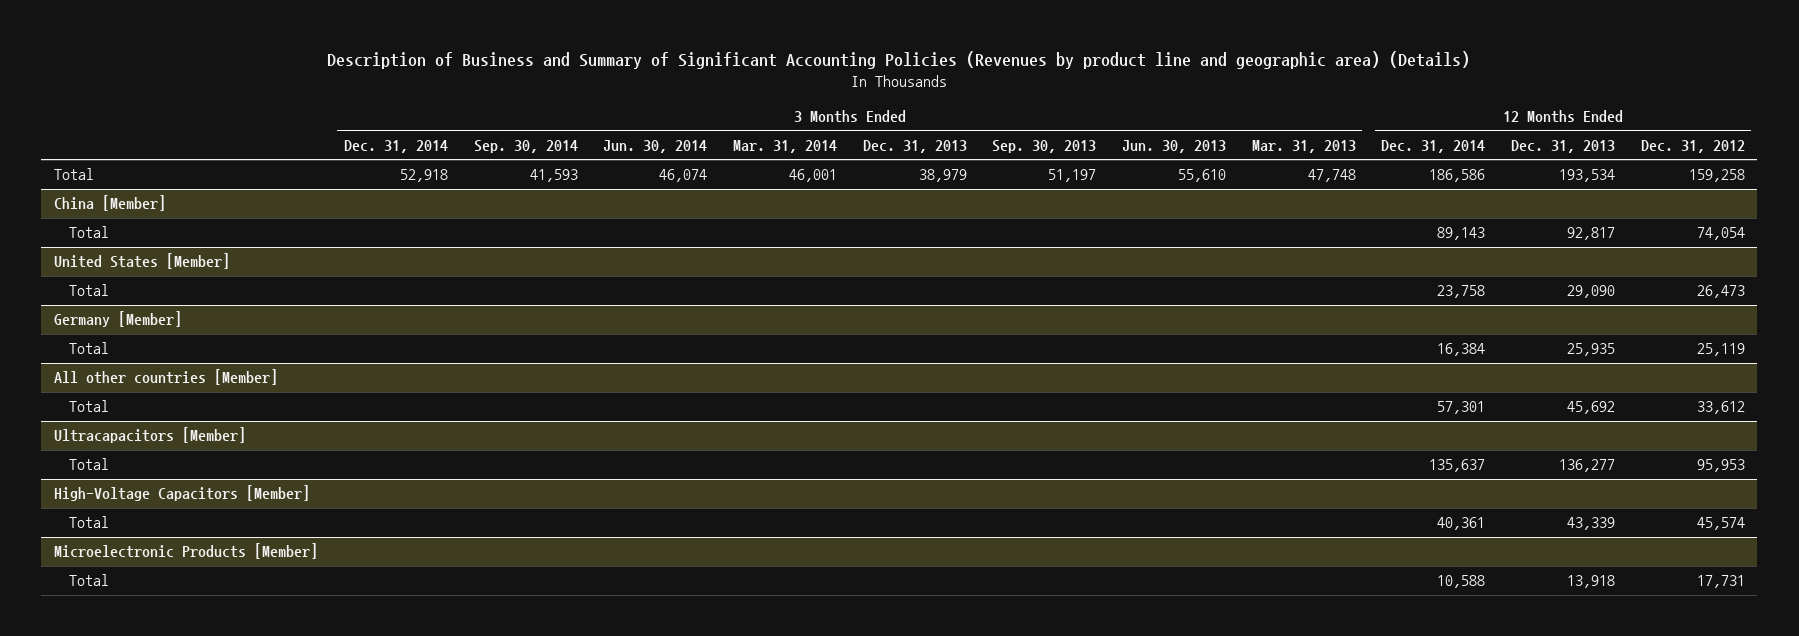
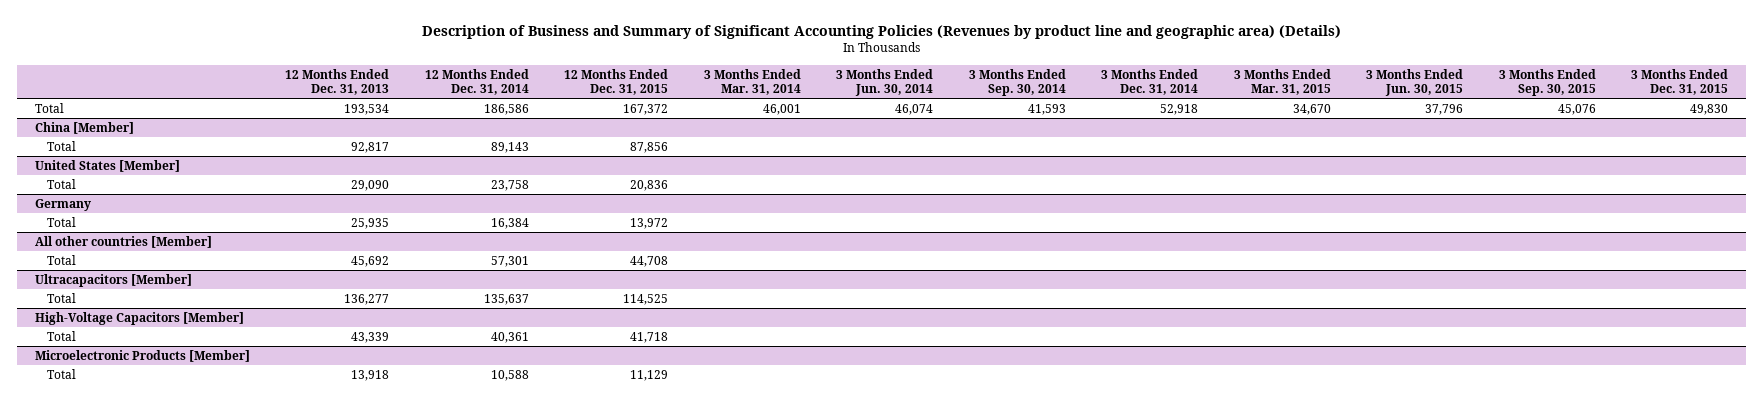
[862,139,967,153] Dec. 31, 2013 -> none
[992,139,1097,153] Sep. 30, 2013 -> none
[1121,139,1226,153] Jun. 30, 2013 -> none
[1251,139,1356,153] Mar. 31, 2013 -> none
[1640,139,1745,153] Dec. 31, 2012 -> none
none -> [564,68,669,96] 12 Months Ended Dec. 31, 2015
none -> [1233,68,1331,96] 3 Months Ended Mar. 31, 2015
none -> [1366,68,1464,97] 3 Months Ended Jun. 30, 2015
none -> [1498,68,1596,97] 3 Months Ended Sep. 30, 2015
none -> [1631,68,1729,96] 3 Months Ended Dec. 31, 2015
[54,311,183,328] Germany [Member] -> [34,198,91,211] Germany

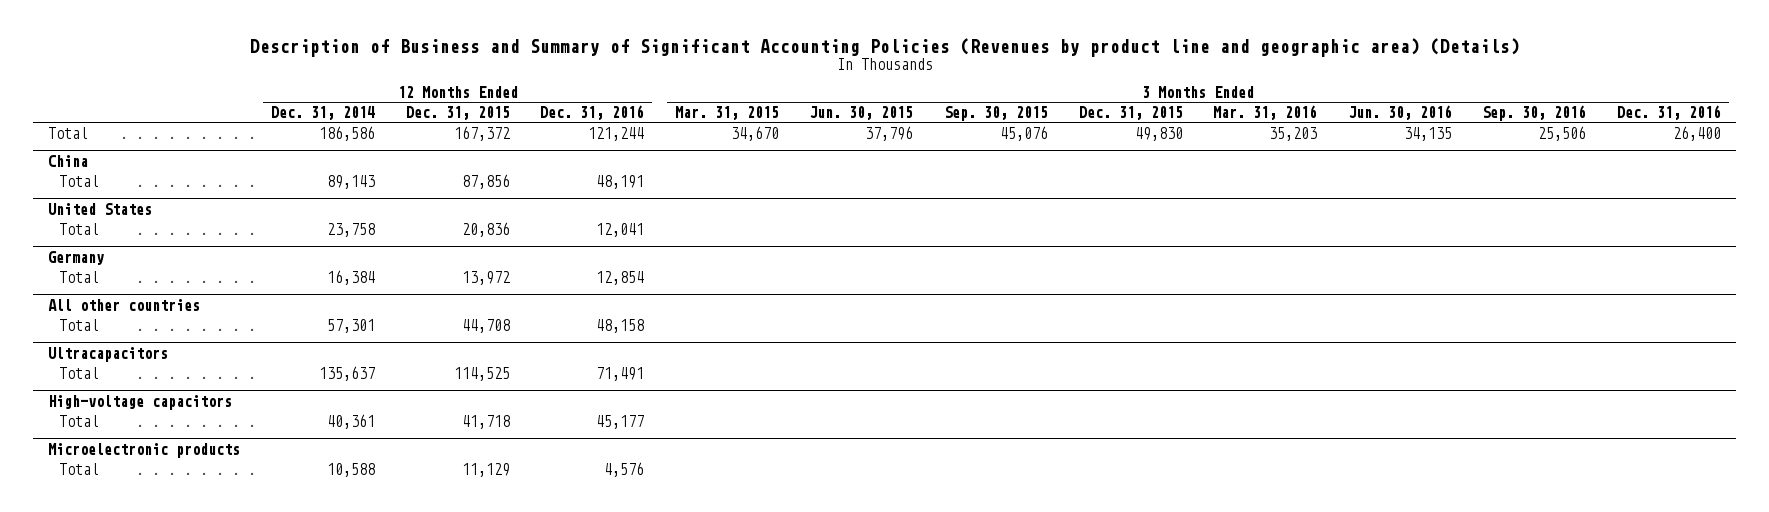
[285,68,390,96] 12 Months Ended Dec. 31, 2013 -> none
[703,68,801,96] 3 Months Ended Mar. 31, 2014 -> none
[836,68,934,97] 3 Months Ended Jun. 30, 2014 -> none
[968,68,1066,97] 3 Months Ended Sep. 30, 2014 -> none
[1101,68,1199,96] 3 Months Ended Dec. 31, 2014 -> none
none -> [540,105,645,121] Dec. 31, 2016
none -> [1213,105,1318,121] Mar. 31, 2016
none -> [1347,105,1452,121] Jun. 30, 2016
none -> [1482,105,1587,122] Sep. 30, 2016
none -> [1617,105,1722,121] Dec. 31, 2016
[34,121,134,134] China [Member] -> [48,154,89,167] China
[34,159,180,172] United States [Member] -> [48,202,153,215] United States
[34,235,212,248] All other countries [Member] -> [48,298,201,311] All other countries
[34,273,192,287] Ultracapacitors [Member] -> [48,346,169,362] Ultracapacitors
[34,311,244,325] High-Voltage Capacitors [Member] -> [48,394,233,410] High-voltage capacitors
[34,349,250,362] Microelectronic Products [Member] -> [48,442,241,458] Microelectronic products

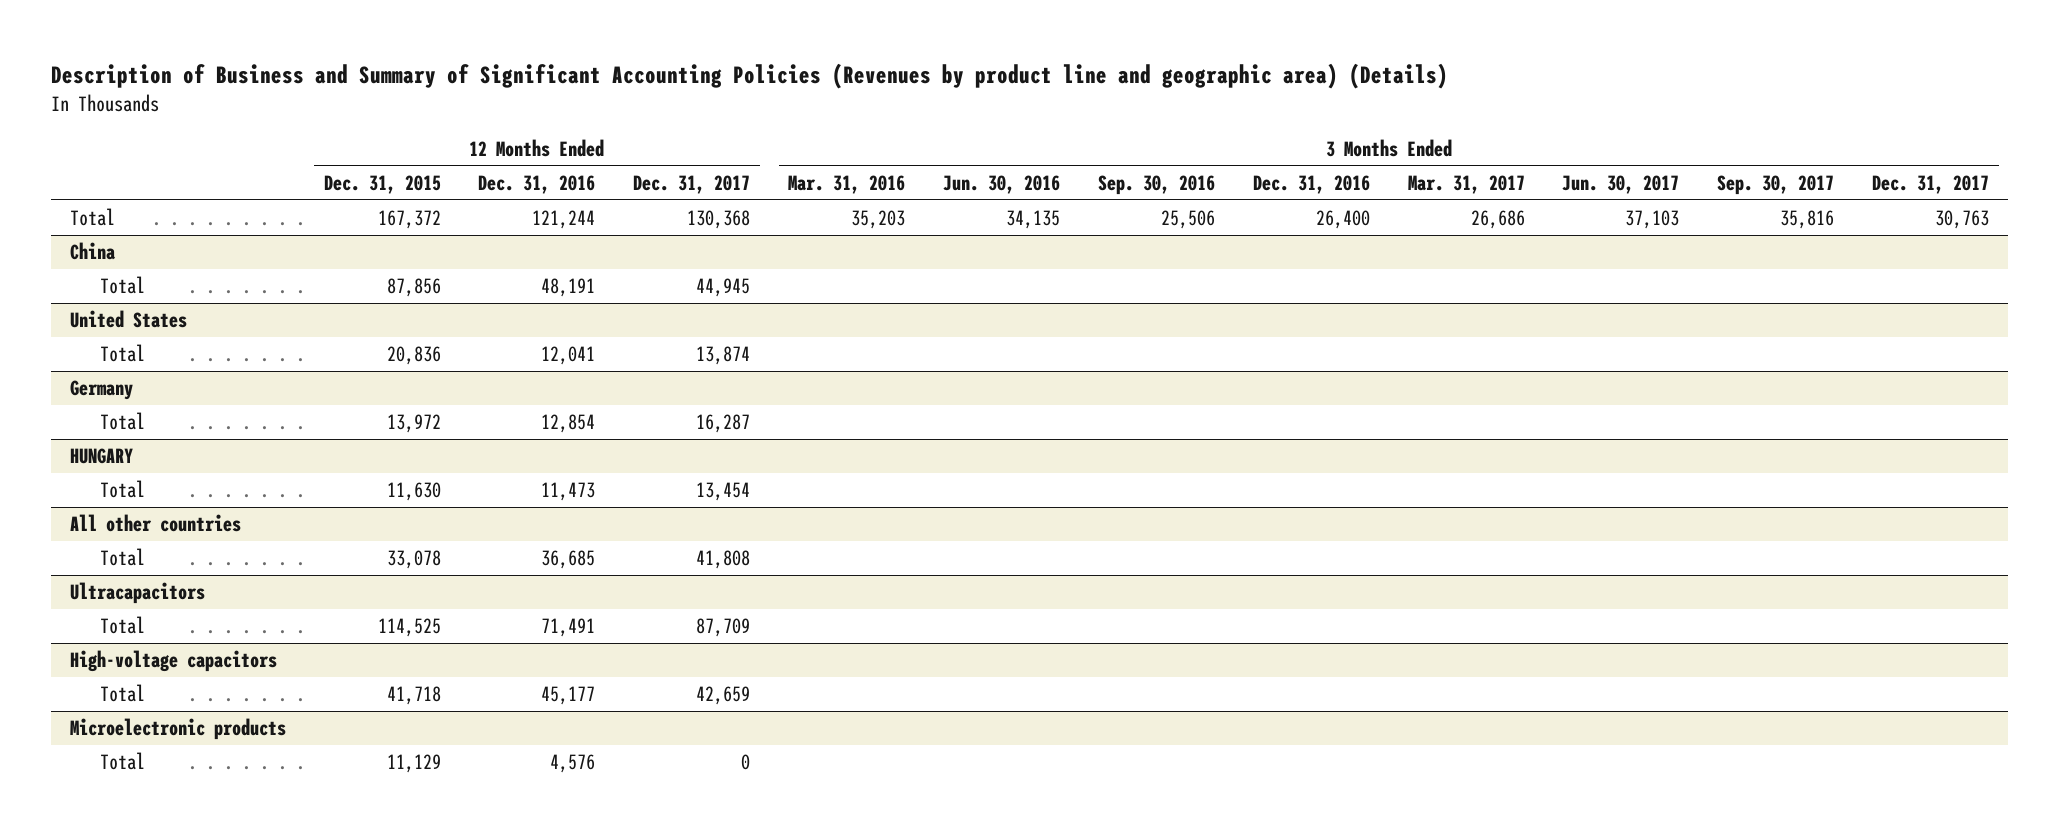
[270,106,375,121] Dec. 31, 2014 -> none
[674,106,779,121] Mar. 31, 2015 -> none
[809,106,914,121] Jun. 30, 2015 -> none
[944,106,1049,122] Sep. 30, 2015 -> none
[1078,106,1183,121] Dec. 31, 2015 -> none
none -> [633,174,751,194] Dec. 31, 2017
none -> [1407,174,1525,194] Mar. 31, 2017
none -> [1562,174,1680,194] Jun. 30, 2017
none -> [1717,174,1835,195] Sep. 30, 2017
none -> [1872,174,1990,194] Dec. 31, 2017
none -> [69,448,133,465] HUNGARY
none -> [99,480,145,499] Total
[461,318,510,333] 44,708 -> [386,550,441,570] 33,078
[596,318,645,333] 48,158 -> [541,550,596,570] 36,685

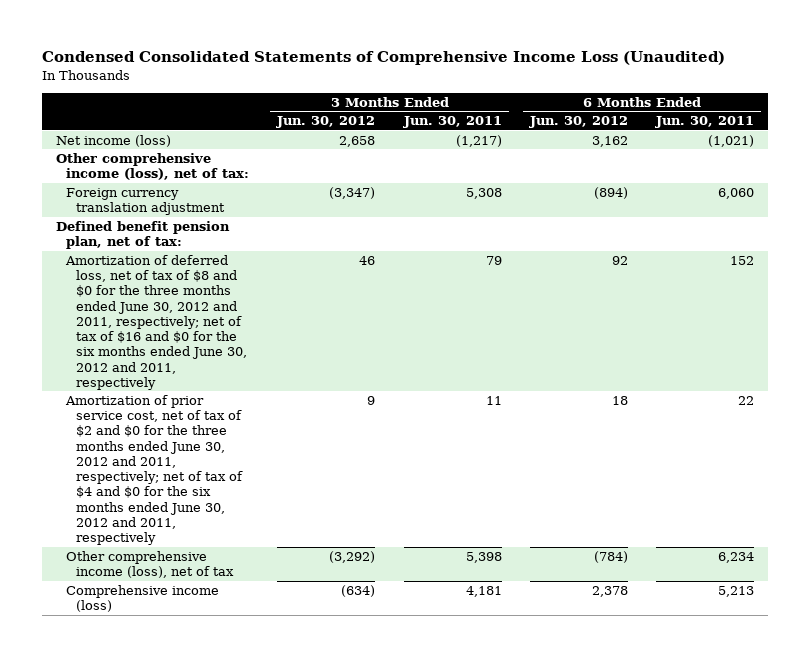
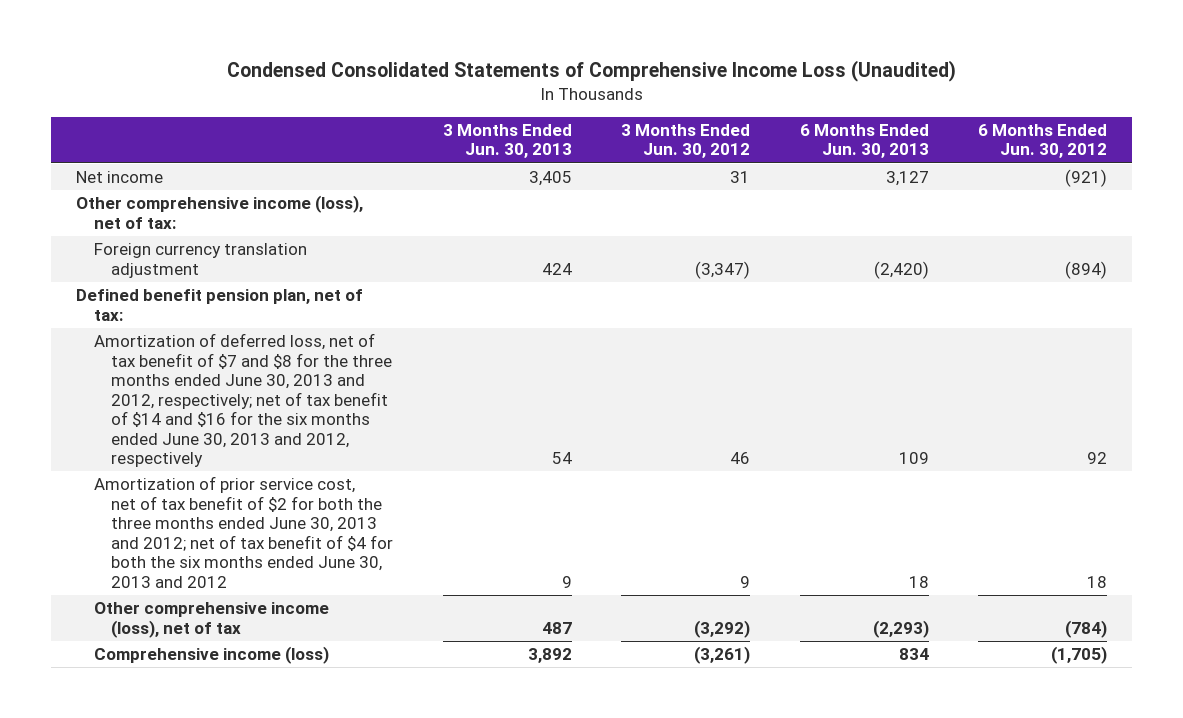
[402,116,502,129] Jun. 30, 2011 -> none
[655,116,755,129] Jun. 30, 2011 -> none
none -> [442,123,572,159] 3 Months Ended Jun. 30, 2013
none -> [799,123,929,159] 6 Months Ended Jun. 30, 2013
[56,134,172,147] Net income (loss) -> [75,171,163,184] Net income
[339,135,376,147] 2,658 -> [730,171,751,184] 31
[591,135,628,147] 3,162 -> [1065,169,1108,188] (921)
[65,254,247,390] Amortization of deferred loss, net of tax of $8 and $0 for the three months ended June 30, 2012 and 2011, respectively; net of tax of $16 and $0 for the six months ended June 30, 2012 and 2011, respectively -> [93,333,393,468] Amortization of deferred loss, net of tax benefit of $7 and $8 for the three months ended June 30, 2013 and 2012, respectively; net of tax benefit of $14 and $16 for the six months ended June 30, 2013 and 2012, respectively
[65,394,243,546] Amortization of prior service cost, net of tax of $2 and $0 for the three months ended June 30, 2012 and 2011, respectively; net of tax of $4 and $0 for the six months ended June 30, 2012 and 2011, respectively -> [93,476,394,588] Amortization of prior service cost, net of tax benefit of $2 for both the three months ended June 30, 2013 and 2012; net of tax benefit of $4 for both the six months ended June 30, 2013 and 2012
[341,584,376,597] (634) -> [694,646,751,665] (3,261)
[591,585,628,597] 2,378 -> [1051,646,1108,665] (1,705)

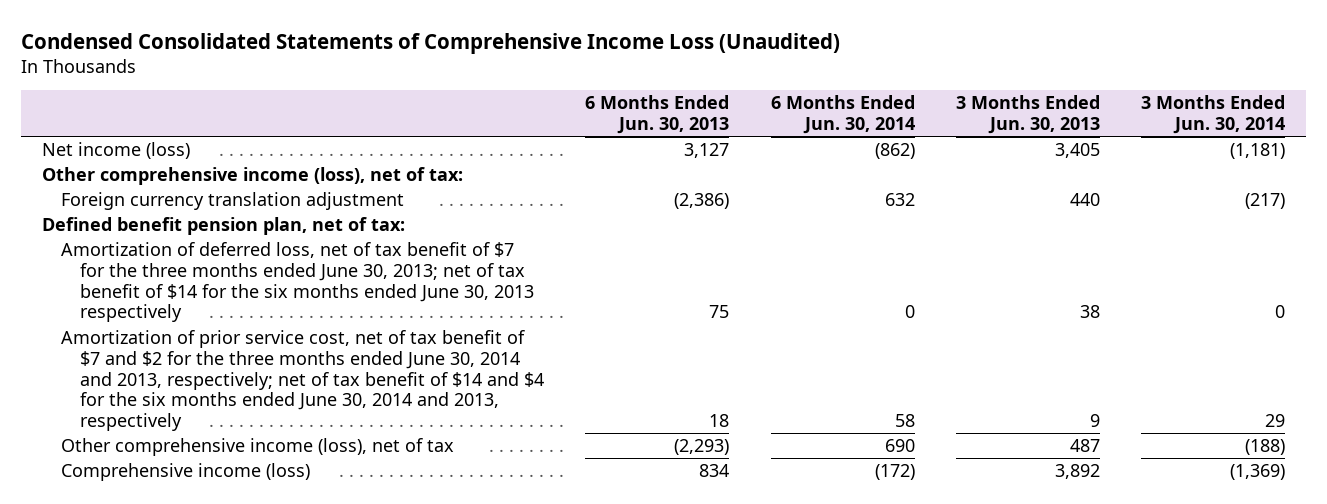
[621,123,751,159] 3 Months Ended Jun. 30, 2012 -> none
[978,123,1108,159] 6 Months Ended Jun. 30, 2012 -> none
none -> [770,95,915,135] 6 Months Ended Jun. 30, 2014
none -> [1141,95,1286,135] 3 Months Ended Jun. 30, 2014
[75,171,163,184] Net income -> [41,142,190,160] Net income (loss)
[541,262,572,275] 424 -> [1069,193,1100,207] 440
[873,260,929,279] (2,420) -> [674,193,730,210] (2,386)
[93,333,393,468] Amortization of deferred loss, net of tax benefit of $7 and $8 for the three months ended June 30, 2013 and 2012, respectively; net of tax benefit of $14 and $16 for the six months ended June 30, 2013 and 2012, respectively -> [60,242,534,323] Amortization of deferred loss, net of tax benefit of $7 for the three months ended June 30, 2013; net of tax benefit of $14 for the six months ended June 30, 2013 respectively
[551,452,572,465] 54 -> [1079,305,1100,319] 38
[898,452,929,465] 109 -> [709,305,730,319] 75
[93,476,394,588] Amortization of prior service cost, net of tax benefit of $2 for both the three months ended June 30, 2013 and 2012; net of tax benefit of $4 for both the six months ended June 30, 2013 and 2012 -> [60,330,544,431] Amortization of prior service cost, net of tax benefit of $7 and $2 for the three months ended June 30, 2014 and 2013, respectively; net of tax benefit of $14 and $4 for the six months ended June 30, 2014 and 2013, respectively

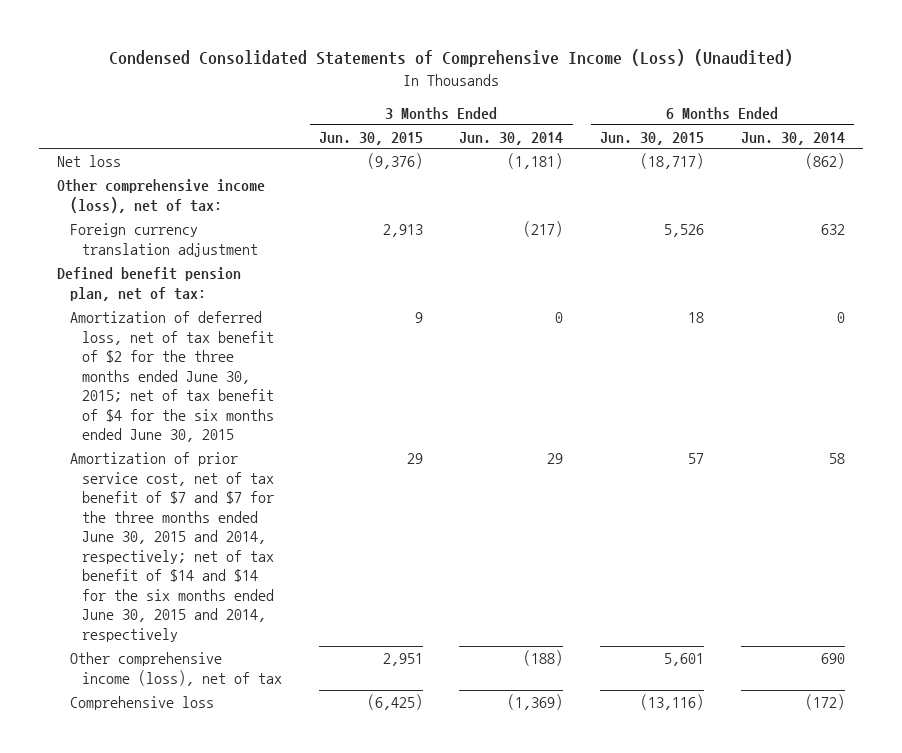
[21,32,841,54] Condensed Consolidated Statements of Comprehensive Income Loss (Unaudited) -> [108,49,793,68] Condensed Consolidated Statements of Comprehensive Income (Loss) (Unaudited)
[585,95,730,135] 6 Months Ended Jun. 30, 2013 -> none
[955,95,1100,135] 3 Months Ended Jun. 30, 2013 -> none
none -> [318,131,423,145] Jun. 30, 2015
none -> [600,131,705,145] Jun. 30, 2015
[41,142,190,160] Net income (loss) -> [56,155,121,168] Net loss
[60,242,534,323] Amortization of deferred loss, net of tax benefit of $7 for the three months ended June 30, 2013; net of tax benefit of $14 for the six months ended June 30, 2013 respectively -> [69,311,275,443] Amortization of deferred loss, net of tax benefit of $2 for the three months ended June 30, 2015; net of tax benefit of $4 for the six months ended June 30, 2015
[60,330,544,431] Amortization of prior service cost, net of tax benefit of $7 and $2 for the three months ended June 30, 2014 and 2013, respectively; net of tax benefit of $14 and $4 for the six months ended June 30, 2014 and 2013, respectively -> [69,452,275,643] Amortization of prior service cost, net of tax benefit of $7 and $7 for the three months ended June 30, 2015 and 2014, respectively; net of tax benefit of $14 and $14 for the six months ended June 30, 2015 and 2014, respectively
[60,463,310,482] Comprehensive income (loss) -> [69,696,214,711] Comprehensive loss

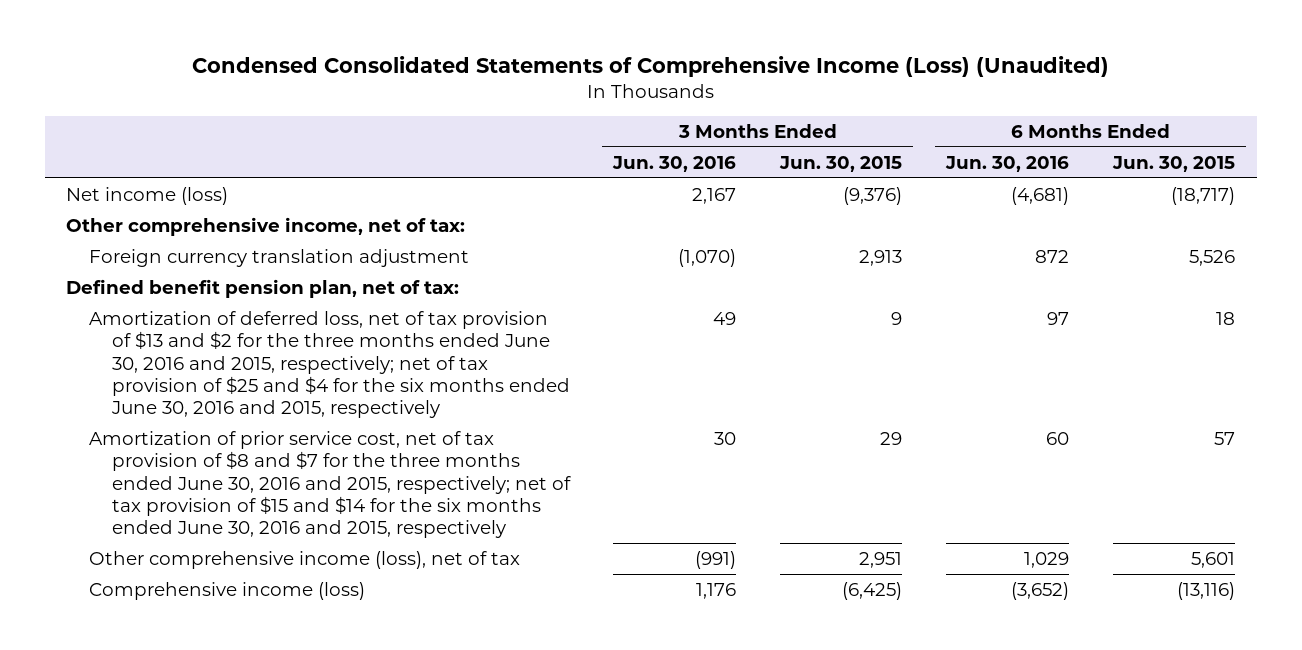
[459,131,564,145] Jun. 30, 2014 -> none
[740,131,845,145] Jun. 30, 2014 -> none
none -> [612,155,737,172] Jun. 30, 2016
none -> [945,155,1070,172] Jun. 30, 2016
[56,155,121,168] Net loss -> [66,186,229,205] Net income (loss)
[56,179,265,213] Other comprehensive income (loss), net of tax: -> [66,216,466,236] Other comprehensive income, net of tax:
[69,311,275,443] Amortization of deferred loss, net of tax benefit of $2 for the three months ended June 30, 2015; net of tax benefit of $4 for the six months ended June 30, 2015 -> [89,310,570,419] Amortization of deferred loss, net of tax provision of $13 and $2 for the three months ended June 30, 2016 and 2015, respectively; net of tax provision of $25 and $4 for the six months ended June 30, 2016 and 2015, respectively
[69,452,275,643] Amortization of prior service cost, net of tax benefit of $7 and $7 for the three months ended June 30, 2015 and 2014, respectively; net of tax benefit of $14 and $14 for the six months ended June 30, 2015 and 2014, respectively -> [89,430,571,539] Amortization of prior service cost, net of tax provision of $8 and $7 for the three months ended June 30, 2016 and 2015, respectively; net of tax provision of $15 and $14 for the six months ended June 30, 2016 and 2015, respectively
[69,696,214,711] Comprehensive loss -> [89,581,366,600] Comprehensive income (loss)

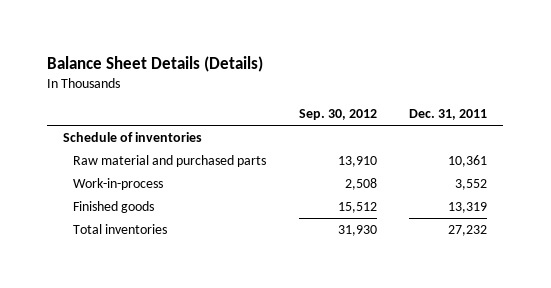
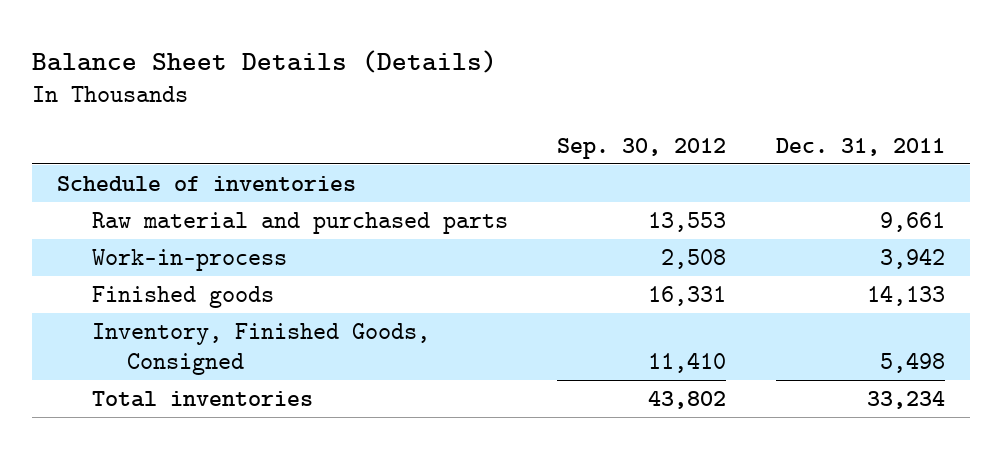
[337,155,377,167] 13,910 -> [648,211,727,232] 13,553
[448,154,488,167] 10,361 -> [879,211,945,232] 9,661
[455,178,488,190] 3,552 -> [879,247,945,269] 3,942
[337,201,377,213] 15,512 -> [648,285,727,306] 16,331
[448,201,488,213] 13,319 -> [866,284,945,306] 14,133
none -> [91,322,430,375] Inventory, Finished Goods, Consigned
[337,224,377,236] 31,930 -> [648,390,727,409] 43,802
[448,224,488,236] 27,232 -> [866,390,945,409] 33,234

